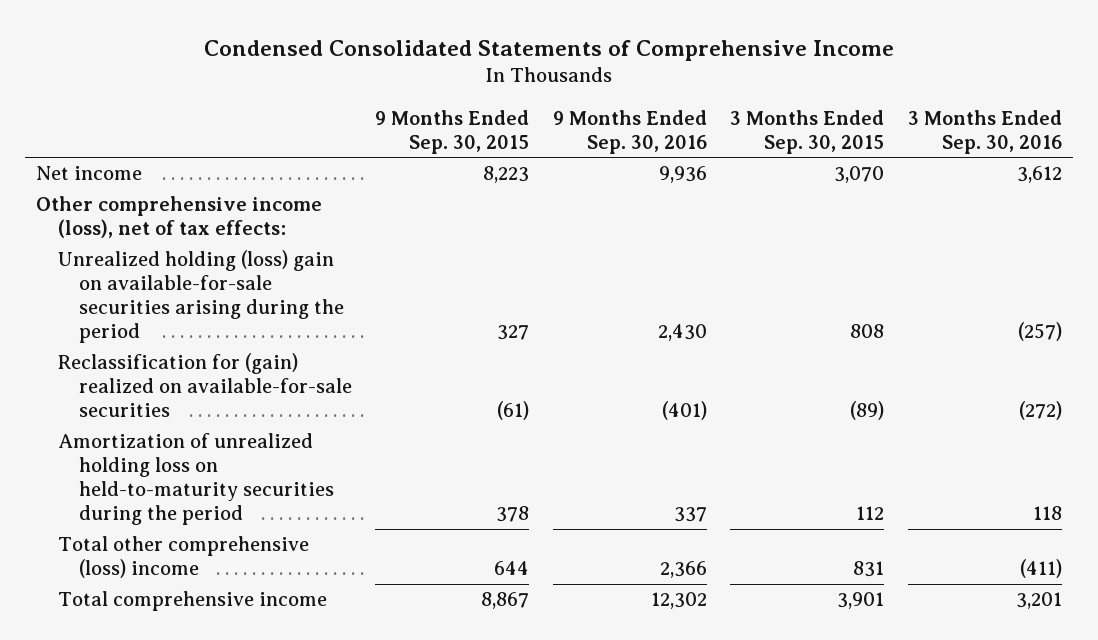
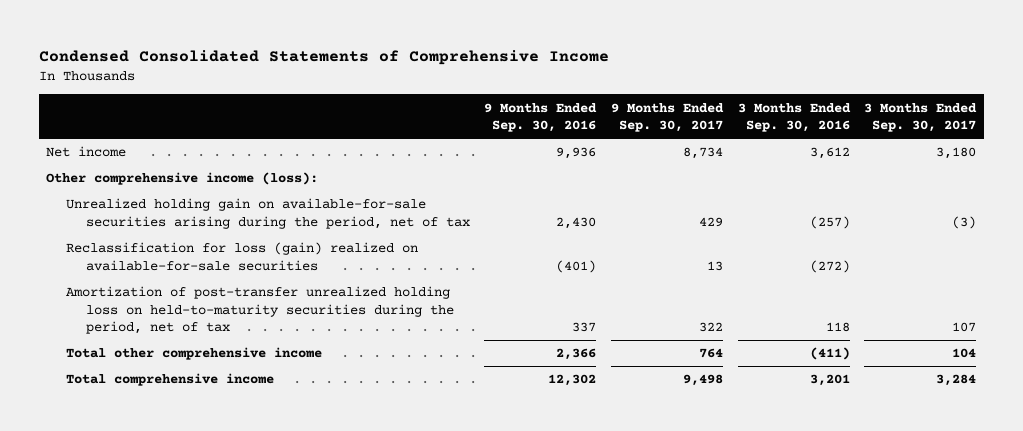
[375,109,530,154] 9 Months Ended Sep. 30, 2015 -> none
[730,109,885,154] 3 Months Ended Sep. 30, 2015 -> none
none -> [610,102,724,133] 9 Months Ended Sep. 30, 2017
none -> [864,102,978,133] 3 Months Ended Sep. 30, 2017
[36,196,323,239] Other comprehensive income (loss), net of tax effects: -> [46,172,319,186] Other comprehensive income (loss):
[57,250,344,344] Unrealized holding (loss) gain on available-for-sale securities arising during the period -> [65,198,470,229] Unrealized holding gain on available-for-sale securities arising during the period, net of tax
[57,353,352,418] Reclassification for (gain) realized on available-for-sale securities -> [65,242,418,271] Reclassification for loss (gain) realized on available-for-sale securities
[57,433,334,526] Amortization of unrealized holding loss on held-to-maturity securities during the period -> [65,286,454,335] Amortization of post-transfer unrealized holding loss on held-to-maturity securities during the period, net of tax
[57,536,309,579] Total other comprehensive (loss) income -> [65,347,322,361] Total other comprehensive income

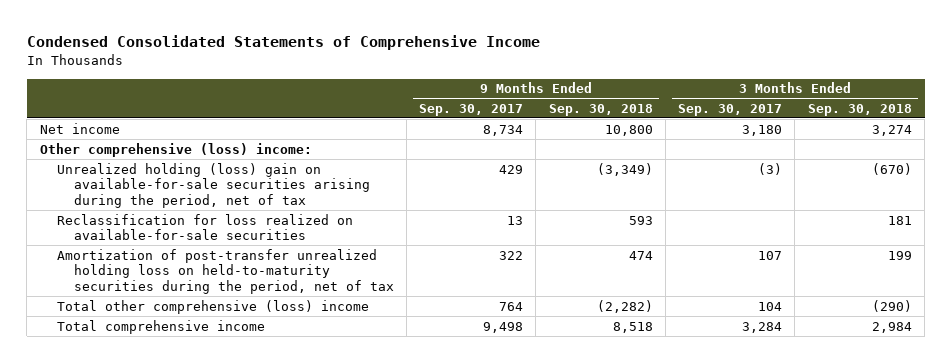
[484,102,598,133] 9 Months Ended Sep. 30, 2016 -> none
[737,102,851,133] 3 Months Ended Sep. 30, 2016 -> none
none -> [548,103,653,116] Sep. 30, 2018
none -> [807,103,912,116] Sep. 30, 2018
[46,172,319,186] Other comprehensive income (loss): -> [39,142,312,157] Other comprehensive (loss) income:
[65,198,470,229] Unrealized holding gain on available-for-sale securities arising during the period, net of tax -> [56,162,370,209] Unrealized holding (loss) gain on available-for-sale securities arising during the period, net of tax
[65,242,418,271] Reclassification for loss (gain) realized on available-for-sale securities -> [56,213,353,241] Reclassification for loss realized on available-for-sale securities
[65,347,322,361] Total other comprehensive income -> [56,299,369,314] Total other comprehensive (loss) income

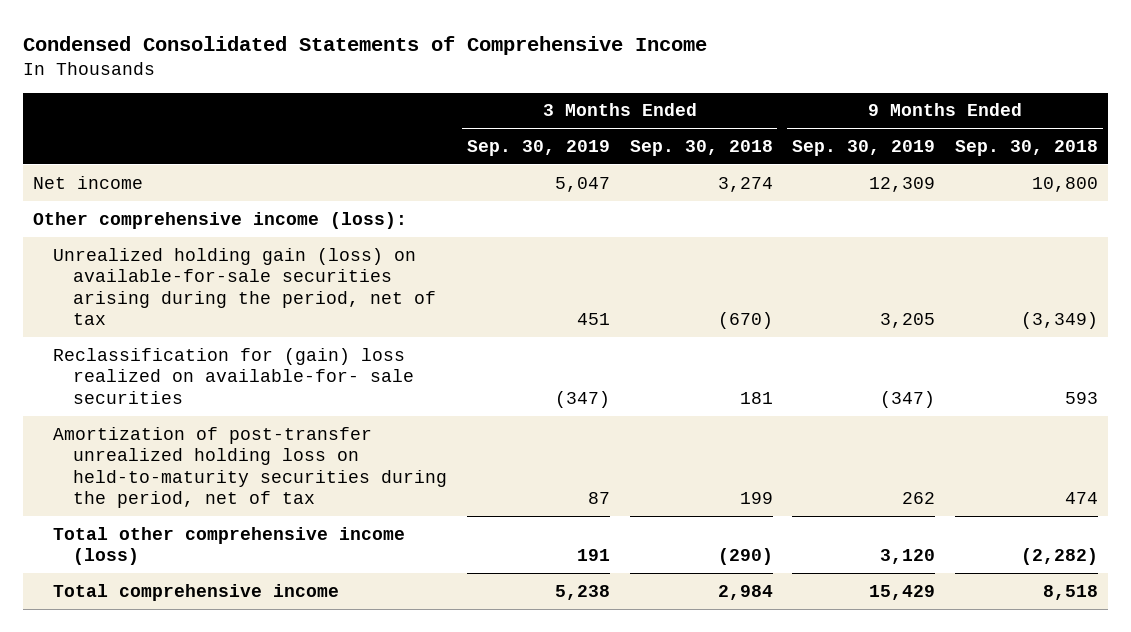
[419,103,524,116] Sep. 30, 2017 -> none
[678,103,783,116] Sep. 30, 2017 -> none
none -> [466,139,610,156] Sep. 30, 2019
none -> [792,139,936,156] Sep. 30, 2019
[39,142,312,157] Other comprehensive (loss) income: -> [33,211,408,229] Other comprehensive income (loss):
[56,162,370,209] Unrealized holding (loss) gain on available-for-sale securities arising during the period, net of tax -> [53,247,436,326] Unrealized holding gain (loss) on available-for-sale securities arising during the period, net of tax
[56,213,353,241] Reclassification for loss realized on available-for-sale securities -> [53,347,414,404] Reclassification for (gain) loss realized on available-for- sale securities
[56,299,369,314] Total other comprehensive (loss) income -> [53,526,406,566] Total other comprehensive income (loss)

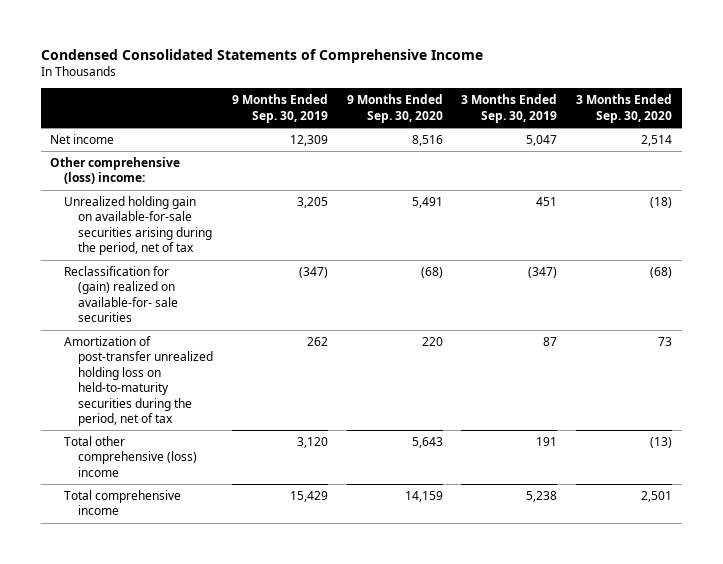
[629,139,773,156] Sep. 30, 2018 -> none
[955,139,1099,156] Sep. 30, 2018 -> none
none -> [346,94,443,123] 9 Months Ended Sep. 30, 2020
none -> [576,94,673,123] 3 Months Ended Sep. 30, 2020
[33,211,408,229] Other comprehensive income (loss): -> [50,156,181,185] Other comprehensive (loss) income:
[53,247,436,326] Unrealized holding gain (loss) on available-for-sale securities arising during the period, net of tax -> [64,195,212,256] Unrealized holding gain on available-for-sale securities arising during the period, net of tax
[53,347,414,404] Reclassification for (gain) loss realized on available-for- sale securities -> [64,265,178,323] Reclassification for (gain) realized on available-for- sale securities
[53,526,406,566] Total other comprehensive income (loss) -> [64,435,197,477] Total other comprehensive (loss) income

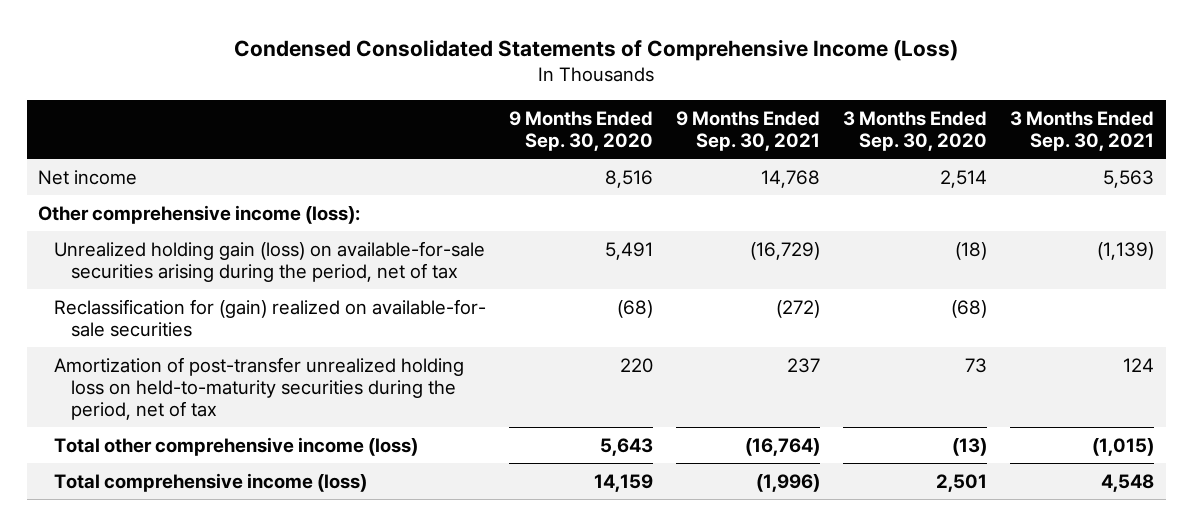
[40,48,483,63] Condensed Consolidated Statements of Comprehensive Income -> [234,38,959,61] Condensed Consolidated Statements of Comprehensive Income (Loss)
[231,94,328,123] 9 Months Ended Sep. 30, 2019 -> none
[461,94,558,123] 3 Months Ended Sep. 30, 2019 -> none
none -> [676,110,821,151] 9 Months Ended Sep. 30, 2021
none -> [1010,110,1155,151] 3 Months Ended Sep. 30, 2021
[50,156,181,185] Other comprehensive (loss) income: -> [38,204,361,224] Other comprehensive income (loss):
[64,195,212,256] Unrealized holding gain on available-for-sale securities arising during the period, net of tax -> [54,240,486,282] Unrealized holding gain (loss) on available-for-sale securities arising during the period, net of tax
[64,435,197,477] Total other comprehensive (loss) income -> [54,436,419,456] Total other comprehensive income (loss)
[64,489,182,516] Total comprehensive income -> [54,472,368,492] Total comprehensive income (loss)

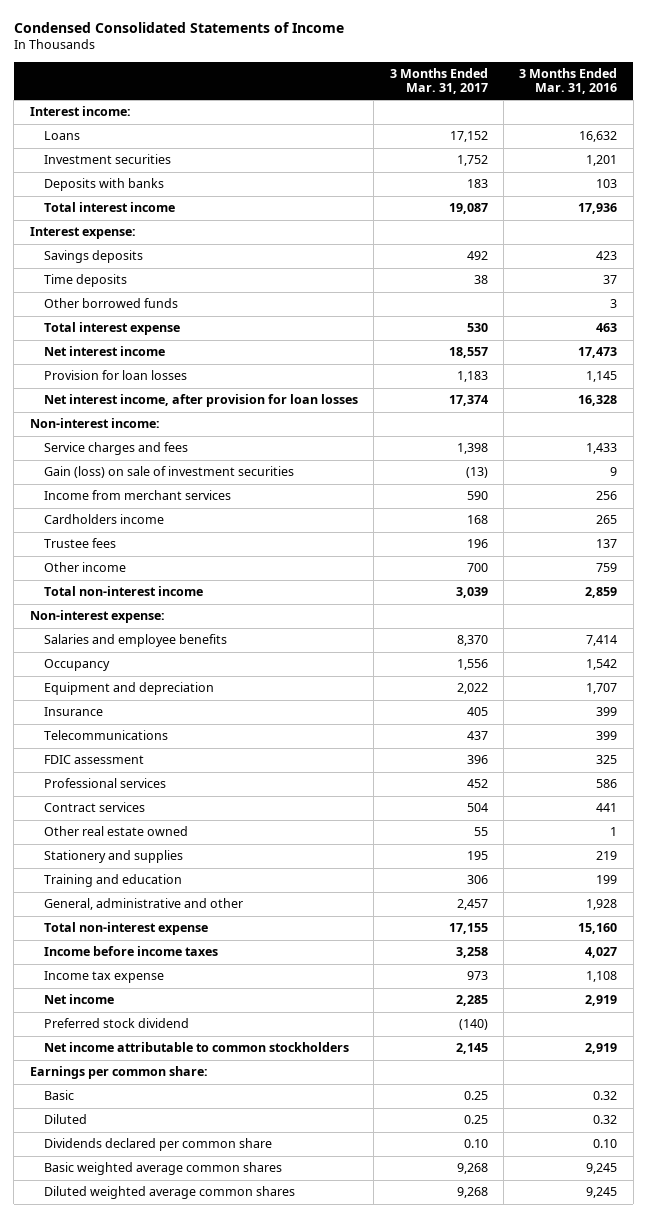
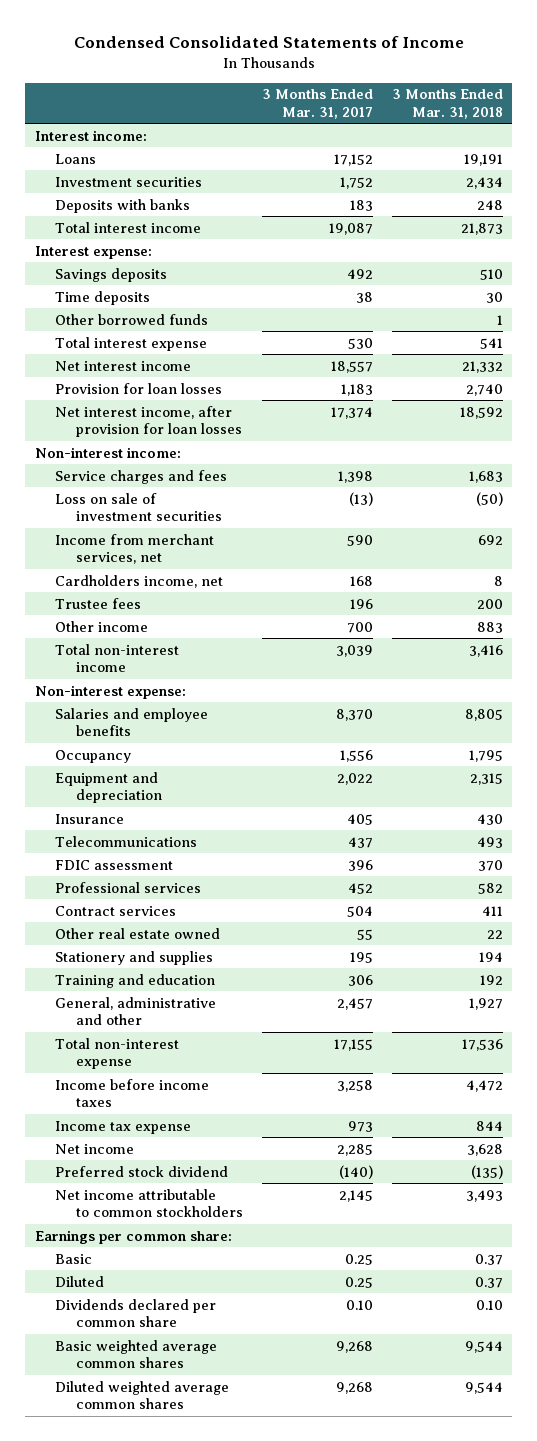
[519,67,618,94] 3 Months Ended Mar. 31, 2016 -> none
none -> [391,89,503,119] 3 Months Ended Mar. 31, 2018
[43,466,294,479] Gain (loss) on sale of investment securities -> [55,492,222,522] Loss on sale of investment securities
[43,490,231,501] Income from merchant services -> [55,533,215,565] Income from merchant services, net
[43,514,164,525] Cardholders income -> [55,574,224,588] Cardholders income, net

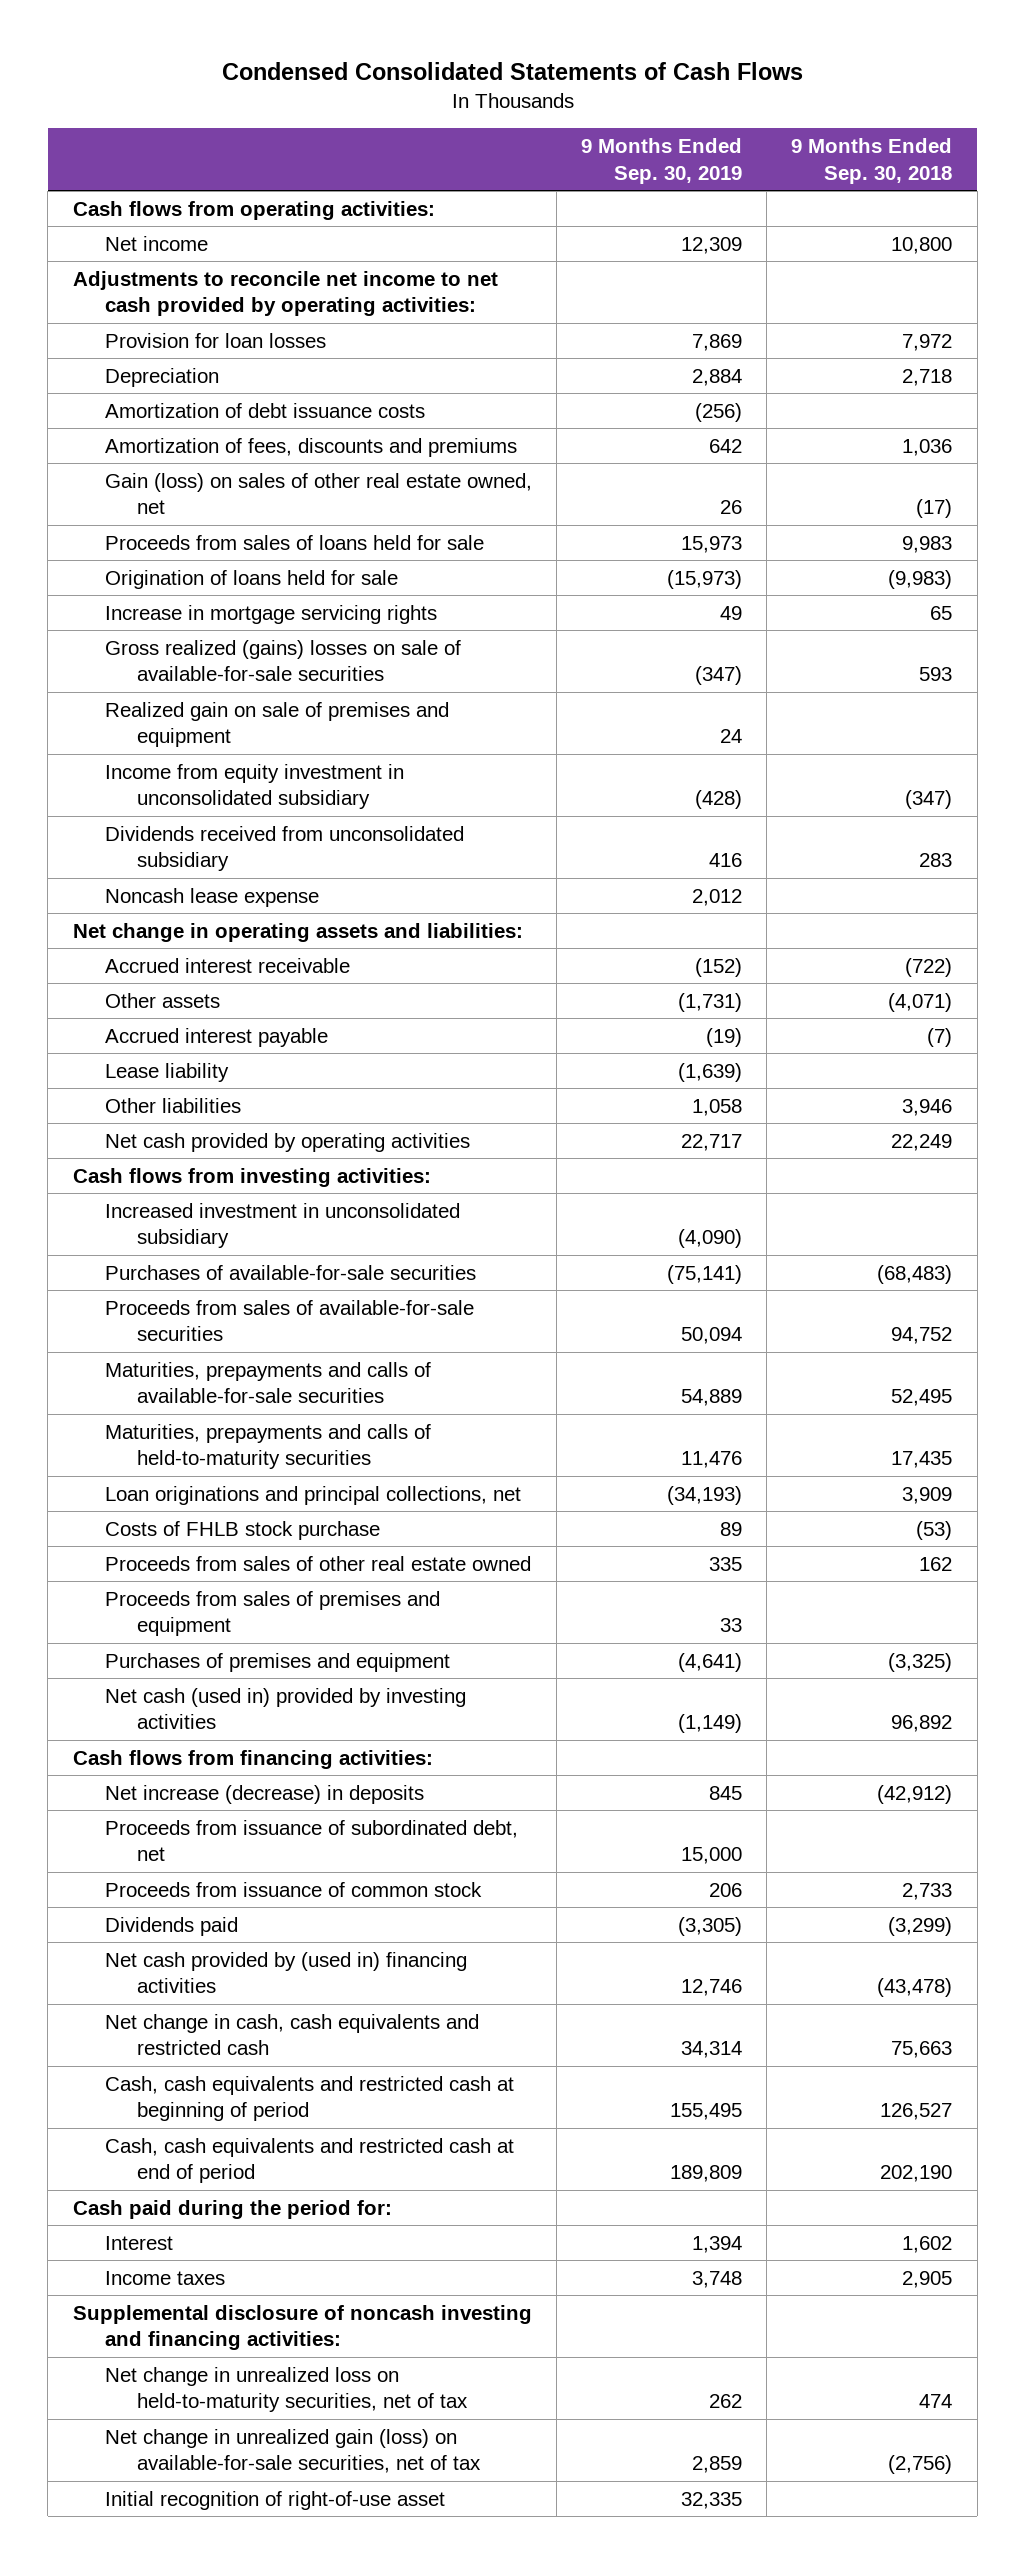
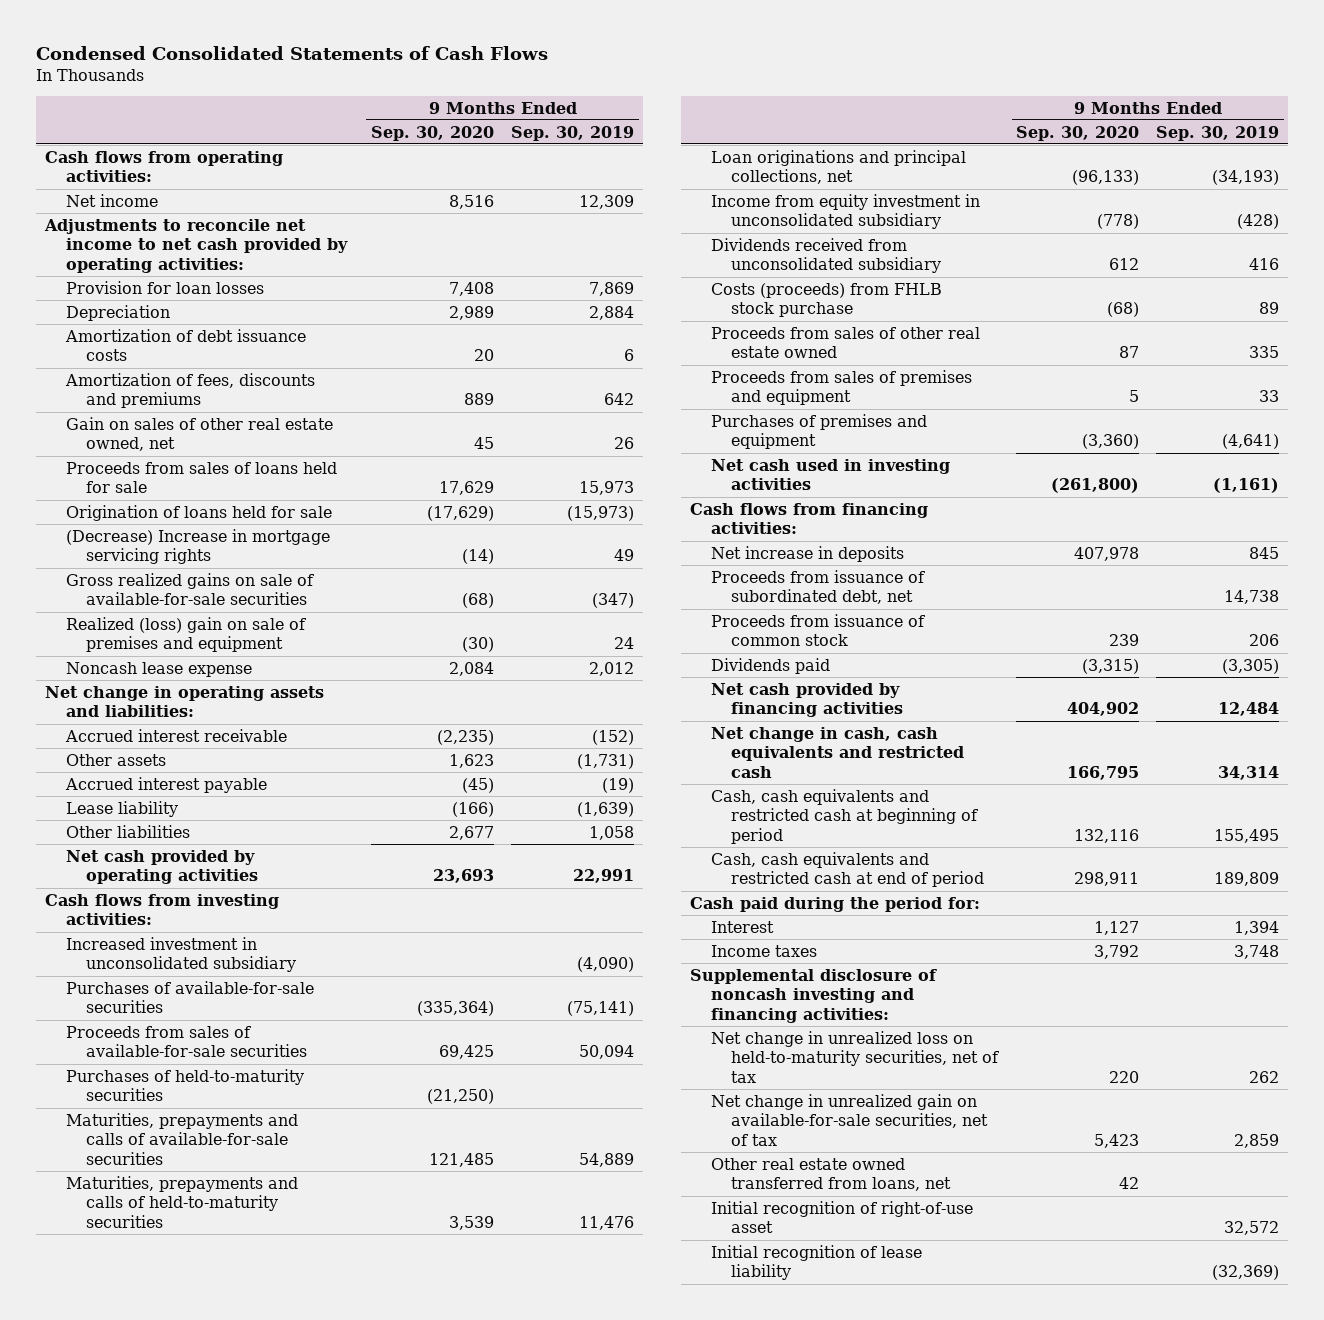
[791,138,953,184] 9 Months Ended Sep. 30, 2018 -> none
none -> [370,125,494,141] Sep. 30, 2020
[695,402,743,422] (256) -> [624,349,635,362] 6
[104,472,532,515] Gain (loss) on sales of other real estate owned, net -> [65,416,333,452] Gain on sales of other real estate owned, net
[104,604,437,624] Increase in mortgage servicing rights -> [65,528,330,565] (Decrease) Increase in mortgage servicing rights
[104,639,461,682] Gross realized (gains) losses on sale of available-for-sale securities -> [65,572,314,606] Gross realized gains on sale of available-for-sale securities
[104,701,449,748] Realized gain on sale of premises and equipment -> [65,616,306,653] Realized (loss) gain on sale of premises and equipment
[681,1133,743,1151] 22,717 -> [573,869,635,884] 22,991
none -> [65,1068,304,1102] Purchases of held-to-maturity securities
[104,763,404,810] Income from equity investment in unconsolidated subsidiary -> [710,193,980,230] Income from equity investment in unconsolidated subsidiary
[104,825,464,872] Dividends received from unconsolidated subsidiary -> [710,237,942,274] Dividends received from unconsolidated subsidiary
[104,1520,380,1540] Costs of FHLB stock purchase -> [710,282,942,318] Costs (proceeds) from FHLB stock purchase
[104,1687,466,1730] Net cash (used in) provided by investing activities -> [710,458,950,491] Net cash used in investing activities
[678,1714,743,1734] (1,149) -> [1213,478,1280,494] (1,161)
[104,1784,424,1804] Net increase (decrease) in deposits -> [710,545,904,562] Net increase in deposits
[681,1847,743,1865] 15,000 -> [1224,590,1280,605] 14,738
[104,1951,467,1994] Net cash provided by (used in) financing activities -> [710,682,904,718] Net cash provided by financing activities
[681,1979,743,1997] 12,746 -> [1218,702,1280,717] 12,484
[104,2428,482,2474] Net change in unrealized gain (loss) on available-for-sale securities, net of tax -> [710,1093,989,1146] Net change in unrealized gain on available-for-sale securities, net of tax
none -> [710,1157,952,1192] Other real estate owned transferred from loans, net
[681,2491,743,2509] 32,335 -> [1224,1221,1280,1236] 32,572
none -> [710,1244,922,1281] Initial recognition of lease liability

